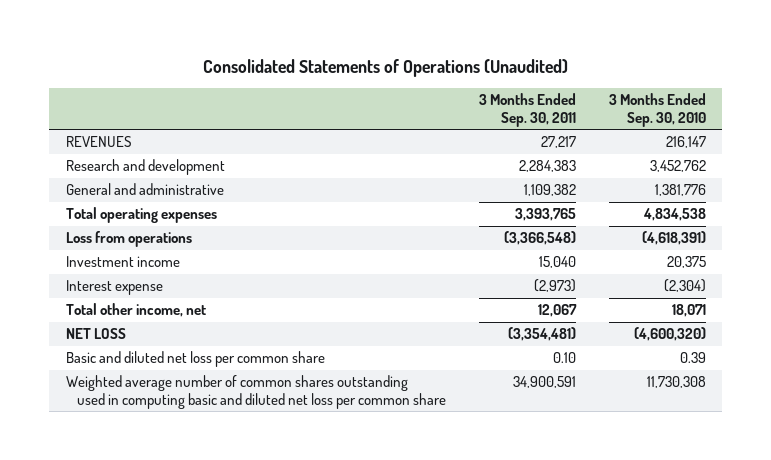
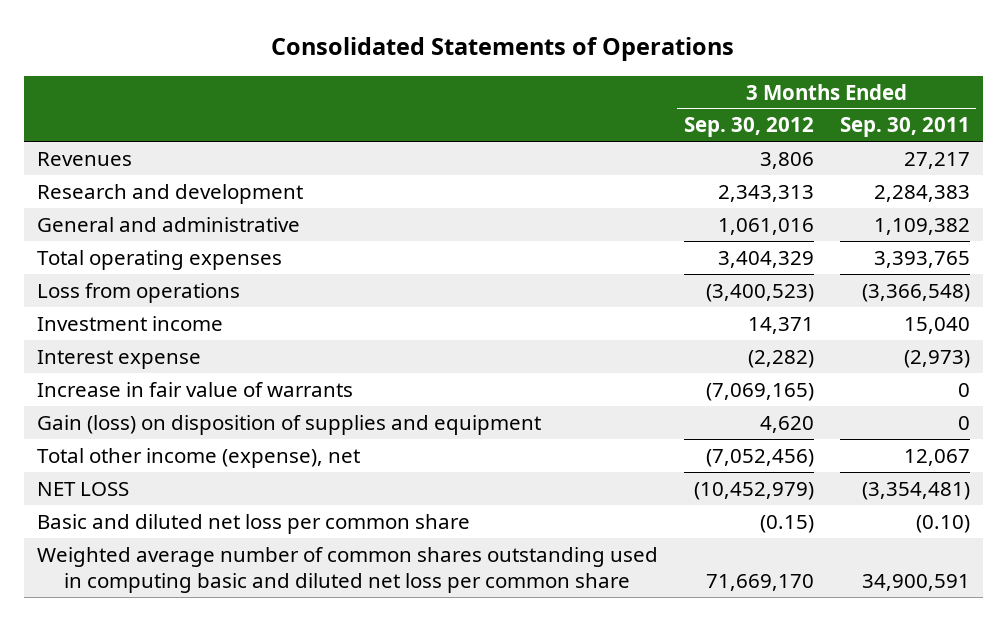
[202,58,568,77] Consolidated Statements of Operations (Unaudited) -> [271,37,735,62] Consolidated Statements of Operations
[608,93,706,128] 3 Months Ended Sep. 30, 2010 -> none
none -> [683,117,814,138] Sep. 30, 2012
[65,136,132,148] REVENUES -> [36,151,132,166] Revenues
none -> [36,381,353,397] Increase in fair value of warrants
none -> [36,414,541,435] Gain (loss) on disposition of supplies and equipment
[65,303,206,318] Total other income, net -> [36,447,360,468] Total other income (expense), net
[552,352,576,364] 0.10 -> [915,514,970,533] (0.10)

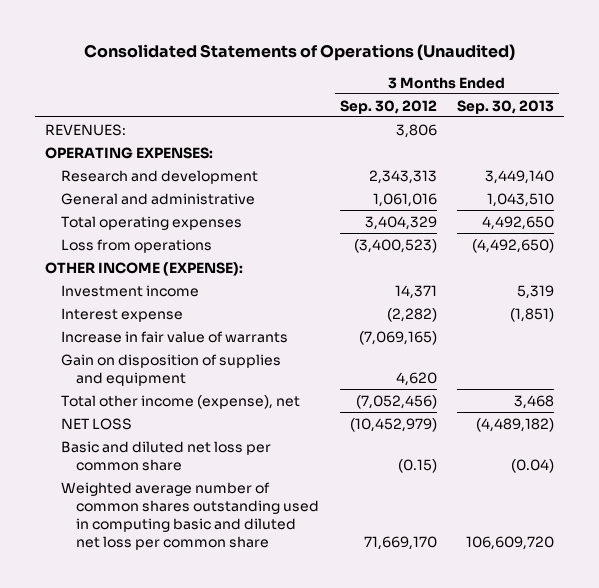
[271,37,735,62] Consolidated Statements of Operations -> [83,44,515,62] Consolidated Statements of Operations (Unaudited)
[839,117,970,138] Sep. 30, 2011 -> none
none -> [456,99,554,114] Sep. 30, 2013
[36,151,132,166] Revenues -> [45,123,127,136] REVENUES:
none -> [45,146,214,159] OPERATING EXPENSES:
none -> [45,261,244,276] OTHER INCOME (EXPENSE):
[36,414,541,435] Gain (loss) on disposition of supplies and equipment -> [60,353,281,386] Gain on disposition of supplies and equipment

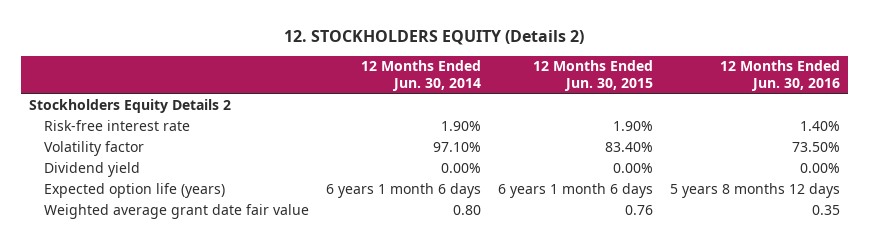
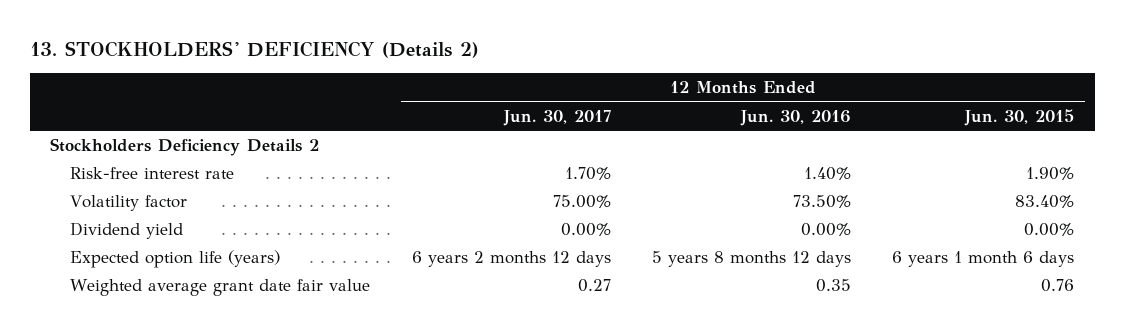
[284,30,585,46] 12. STOCKHOLDERS EQUITY (Details 2) -> [29,41,479,59] 13. STOCKHOLDERS' DEFICIENCY (Details 2)
[361,60,482,92] 12 Months Ended Jun. 30, 2014 -> none
none -> [502,109,611,126] Jun. 30, 2017
[29,99,232,114] Stockholders Equity Details 2 -> [50,138,320,157] Stockholders Deficiency Details 2

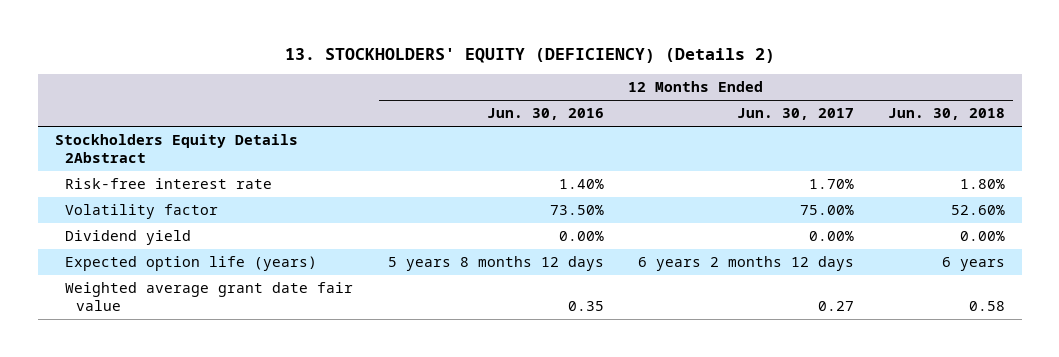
[29,41,479,59] 13. STOCKHOLDERS' DEFICIENCY (Details 2) -> [284,47,775,63] 13. STOCKHOLDERS' EQUITY (DEFICIENCY) (Details 2)
[964,108,1075,126] Jun. 30, 2015 -> none
none -> [887,108,1005,121] Jun. 30, 2018
[50,138,320,157] Stockholders Deficiency Details 2 -> [54,134,298,164] Stockholders Equity Details 2Abstract

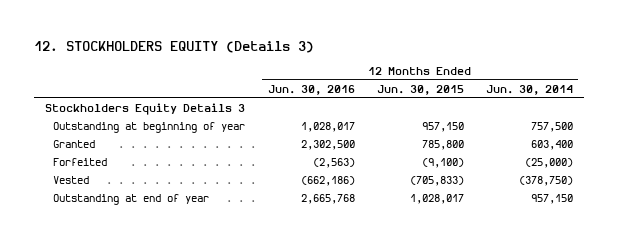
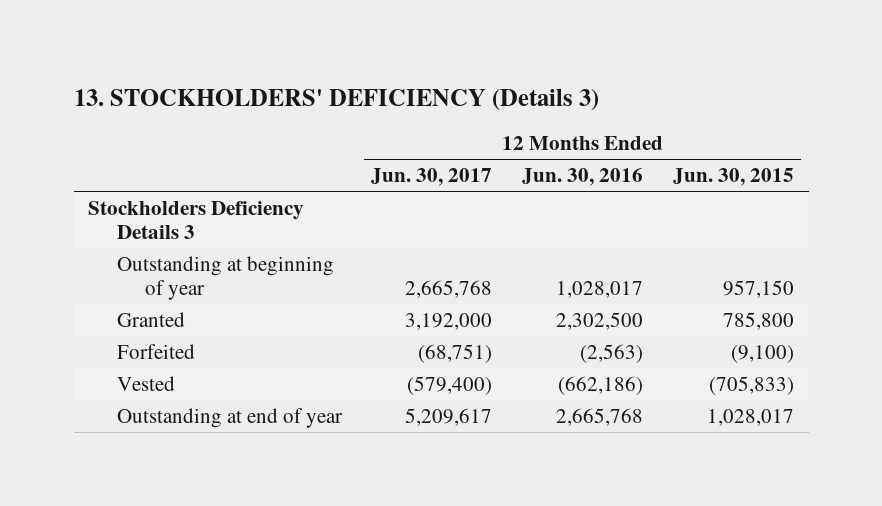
[34,40,315,53] 12. STOCKHOLDERS EQUITY (Details 3) -> [73,89,599,112] 13. STOCKHOLDERS' DEFICIENCY (Details 3)
[485,84,573,95] Jun. 30, 2014 -> none
none -> [371,168,493,187] Jun. 30, 2017
[45,103,246,116] Stockholders Equity Details 3 -> [88,200,305,240] Stockholders Deficiency Details 3

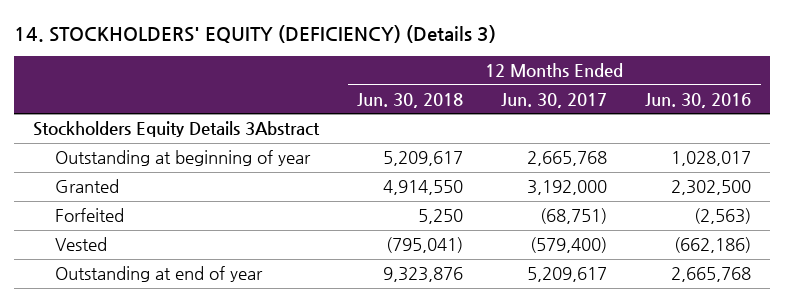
[73,89,599,112] 13. STOCKHOLDERS' DEFICIENCY (Details 3) -> [14,24,497,43] 14. STOCKHOLDERS' EQUITY (DEFICIENCY) (Details 3)
[672,168,794,187] Jun. 30, 2015 -> none
none -> [357,92,464,108] Jun. 30, 2018
[88,200,305,240] Stockholders Deficiency Details 3 -> [33,121,321,138] Stockholders Equity Details 3Abstract

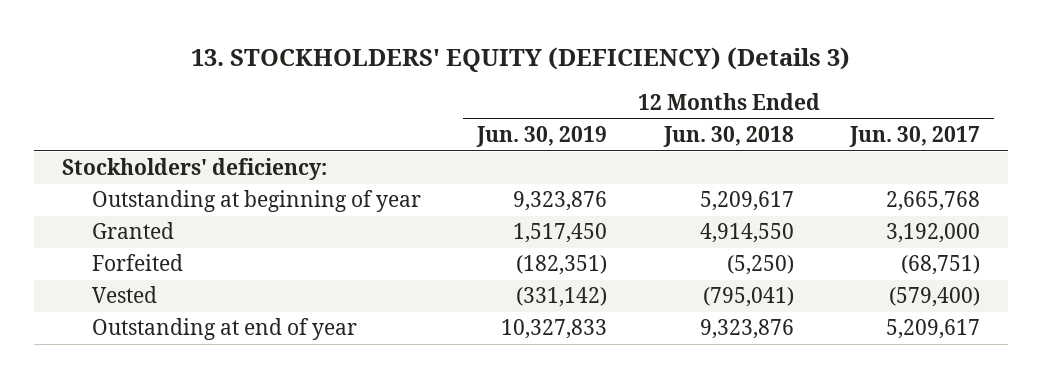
[14,24,497,43] 14. STOCKHOLDERS' EQUITY (DEFICIENCY) (Details 3) -> [191,47,851,73] 13. STOCKHOLDERS' EQUITY (DEFICIENCY) (Details 3)
[645,92,752,108] Jun. 30, 2016 -> none
none -> [476,126,608,148] Jun. 30, 2019
[33,121,321,138] Stockholders Equity Details 3Abstract -> none
none -> [62,158,328,181] Stockholders' deficiency:
[418,209,464,225] 5,250 -> [726,255,794,276] (5,250)

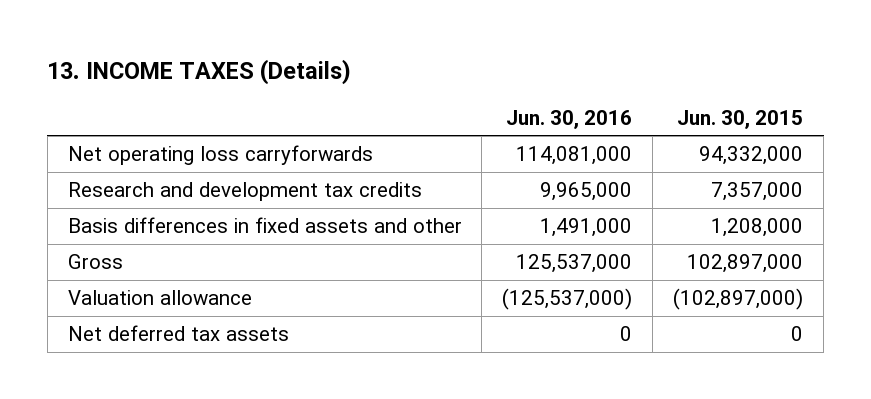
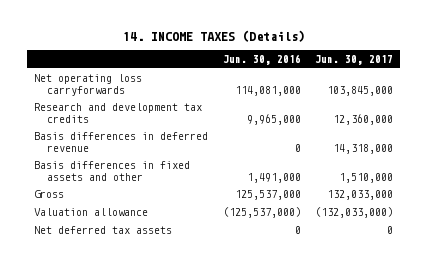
[47,59,352,86] 13. INCOME TAXES (Details) -> [122,29,305,42] 14. INCOME TAXES (Details)
[677,109,804,129] Jun. 30, 2015 -> none
none -> [315,55,394,66] Jun. 30, 2017
none -> [34,132,209,152] Basis differences in deferred revenue

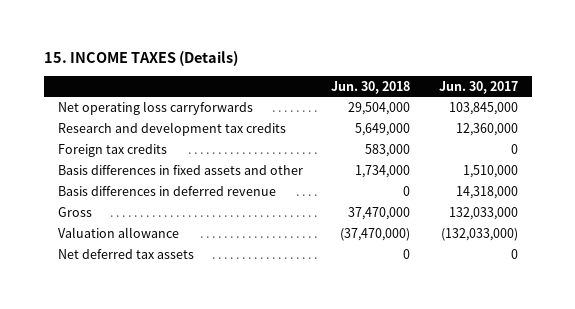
[122,29,305,42] 14. INCOME TAXES (Details) -> [43,51,238,67] 15. INCOME TAXES (Details)
[222,54,301,66] Jun. 30, 2016 -> none
none -> [331,80,411,94] Jun. 30, 2018
none -> [57,143,167,157] Foreign tax credits
[34,132,209,152] Basis differences in deferred revenue -> [57,185,276,196] Basis differences in deferred revenue

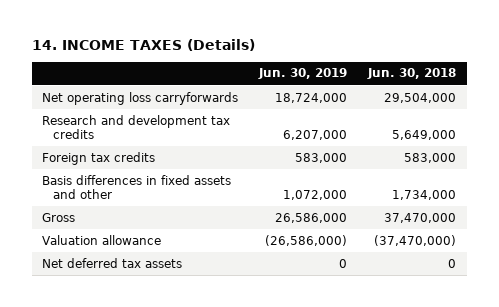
[43,51,238,67] 15. INCOME TAXES (Details) -> [31,38,255,51] 14. INCOME TAXES (Details)
[438,80,518,94] Jun. 30, 2017 -> none
none -> [258,68,348,80] Jun. 30, 2019
[57,185,276,196] Basis differences in deferred revenue -> none

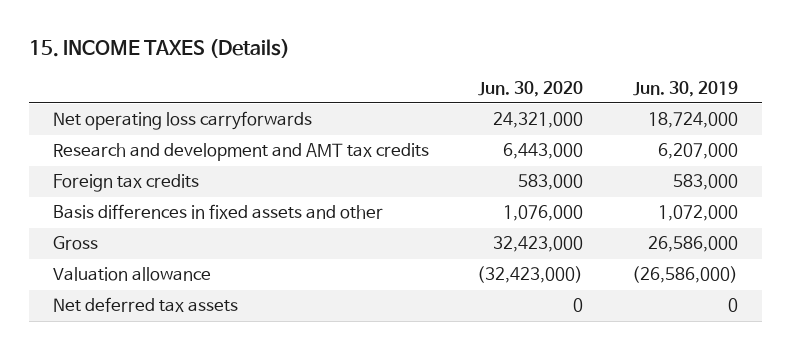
[31,38,255,51] 14. INCOME TAXES (Details) -> [28,39,290,59] 15. INCOME TAXES (Details)
[367,68,457,80] Jun. 30, 2018 -> none
none -> [478,80,584,97] Jun. 30, 2020
[42,114,231,139] Research and development tax credits -> [53,143,430,162] Research and development and AMT tax credits

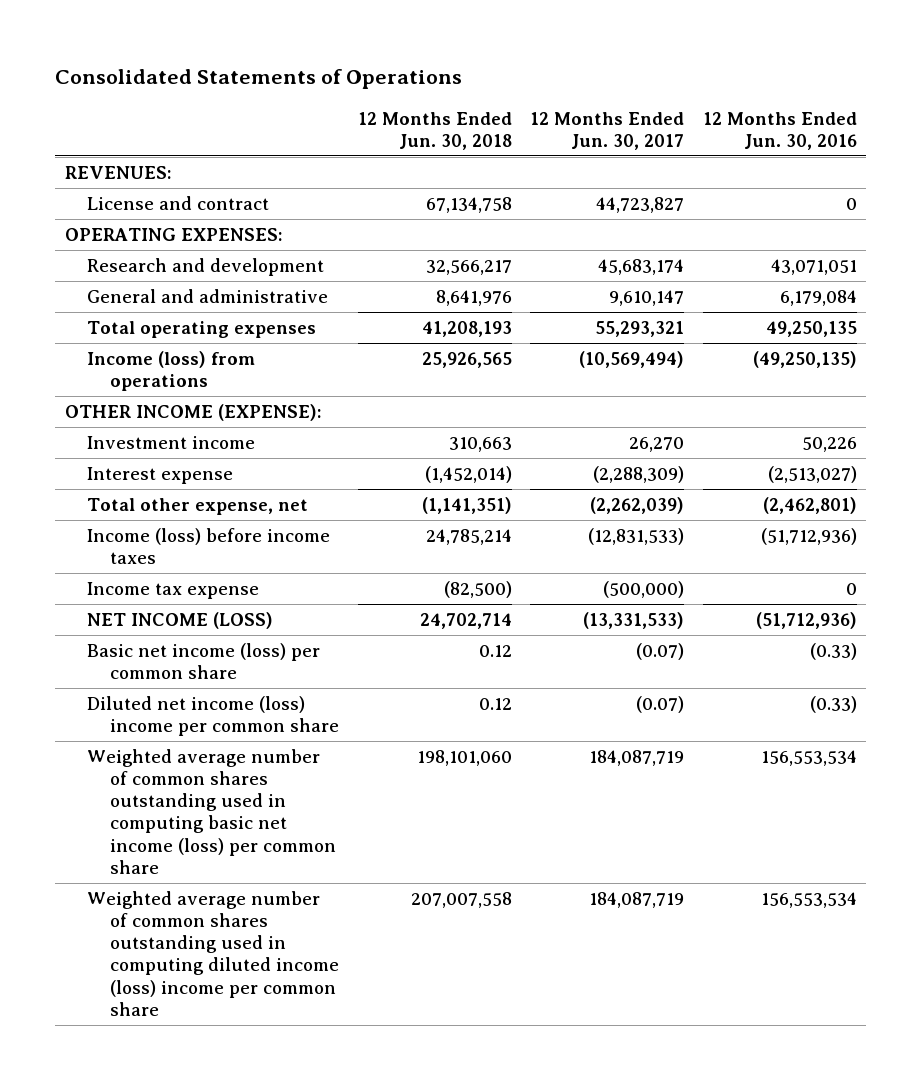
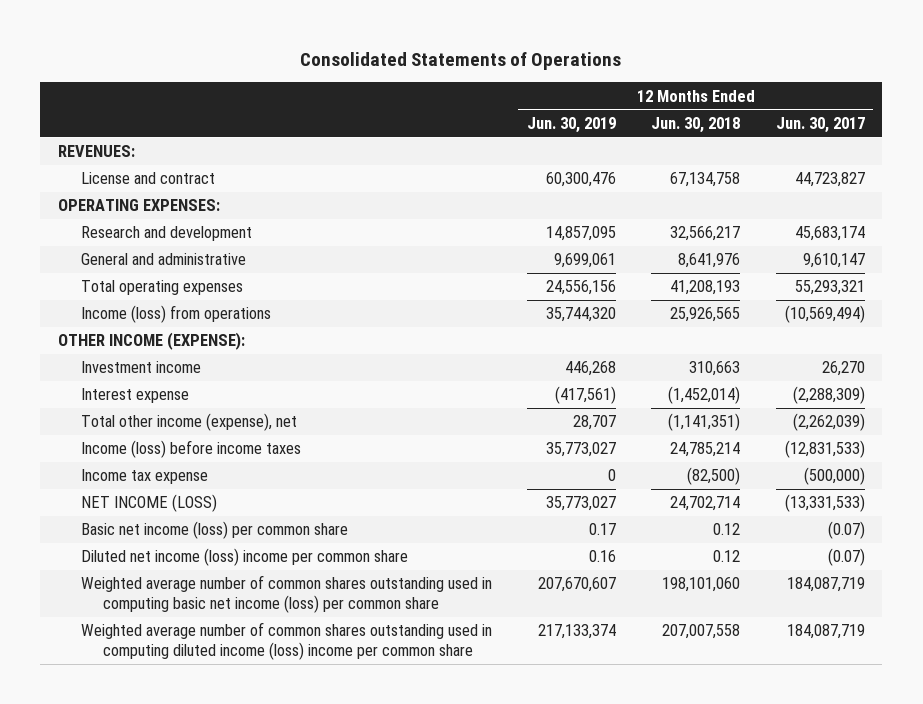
[703,111,858,150] 12 Months Ended Jun. 30, 2016 -> none
none -> [526,116,616,133] Jun. 30, 2019
[87,497,309,515] Total other expense, net -> [80,413,297,432] Total other income (expense), net

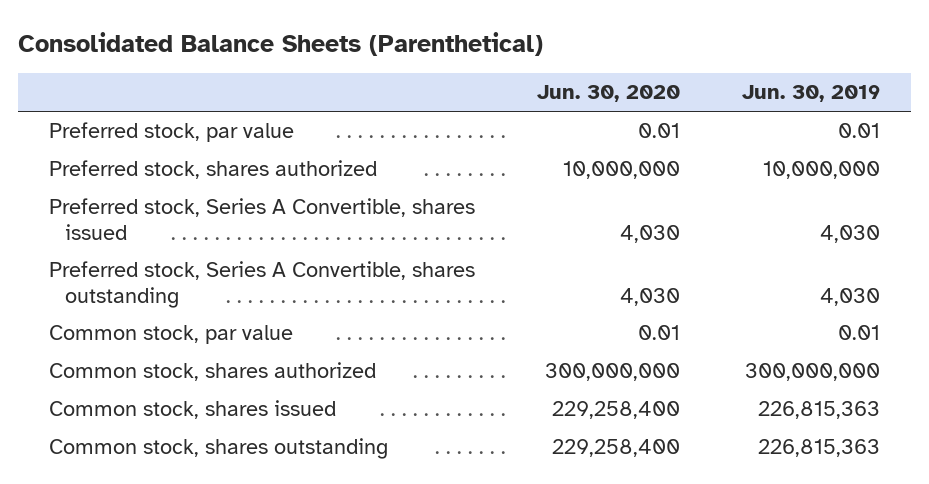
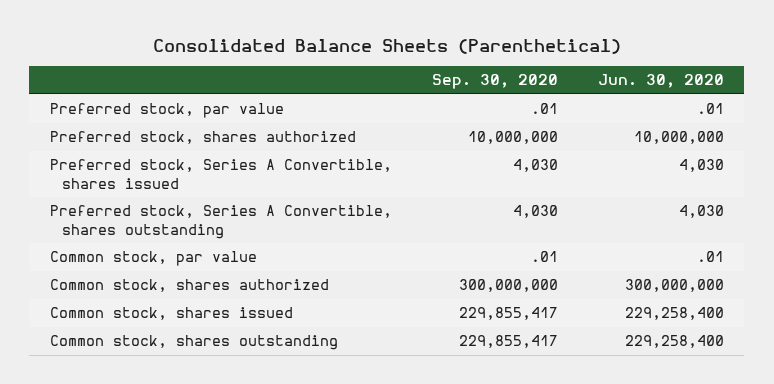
[741,85,880,103] Jun. 30, 2019 -> none
none -> [431,74,558,90] Sep. 30, 2020
[638,123,681,139] 0.01 -> [696,103,724,115] .01
[638,325,681,341] 0.01 -> [696,251,724,263] .01

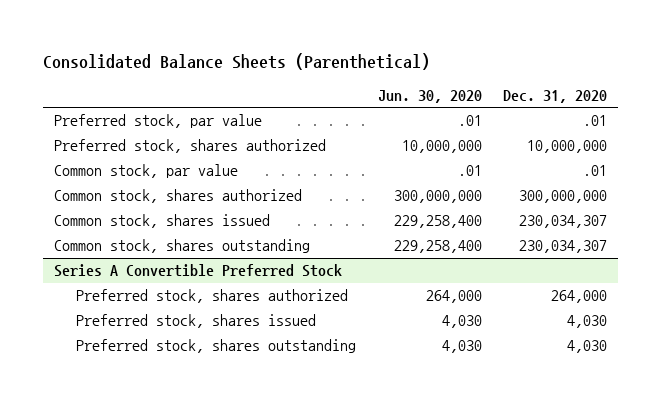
[431,74,558,90] Sep. 30, 2020 -> none
none -> [503,89,608,103] Dec. 31, 2020
[49,159,392,189] Preferred stock, Series A Convertible, shares issued -> none
[49,205,392,239] Preferred stock, Series A Convertible, shares outstanding -> none
none -> [54,264,343,278] Series A Convertible Preferred Stock
none -> [76,289,349,304] Preferred stock, shares authorized
none -> [76,314,317,329] Preferred stock, shares issued
none -> [76,339,357,354] Preferred stock, shares outstanding

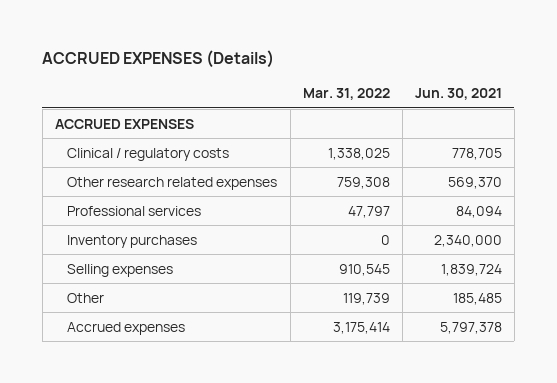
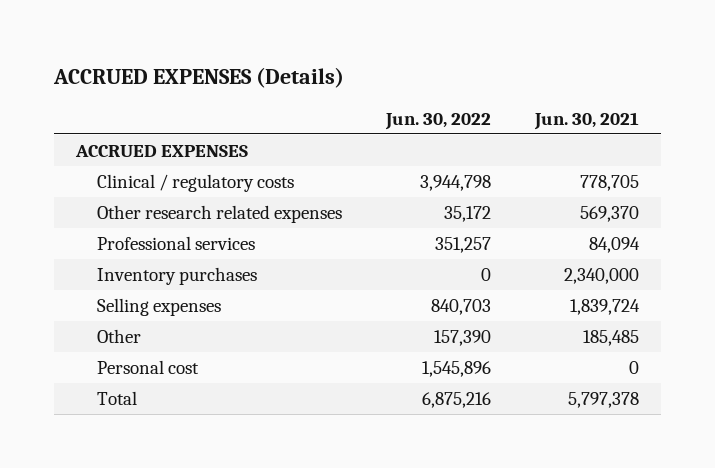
[302,88,390,101] Mar. 31, 2022 -> none
none -> [385,112,492,130] Jun. 30, 2022
none -> [97,359,200,374] Personal cost
[67,321,186,335] Accrued expenses -> [97,390,138,405] Total

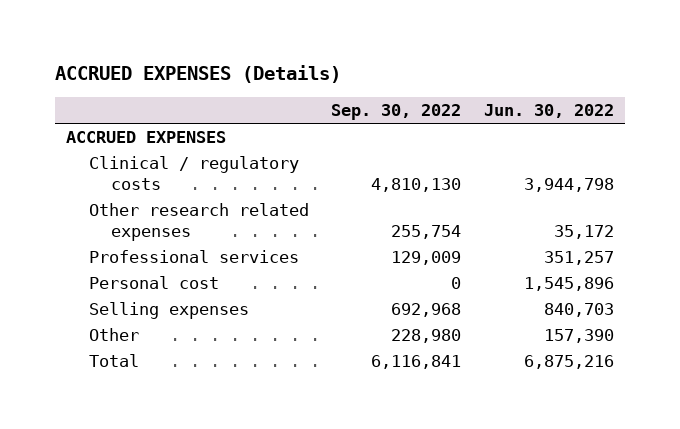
[534,111,640,130] Jun. 30, 2021 -> none
none -> [331,103,462,120] Sep. 30, 2022
[97,266,258,285] Inventory purchases -> none
[97,359,200,374] Personal cost -> [88,276,219,290] Personal cost

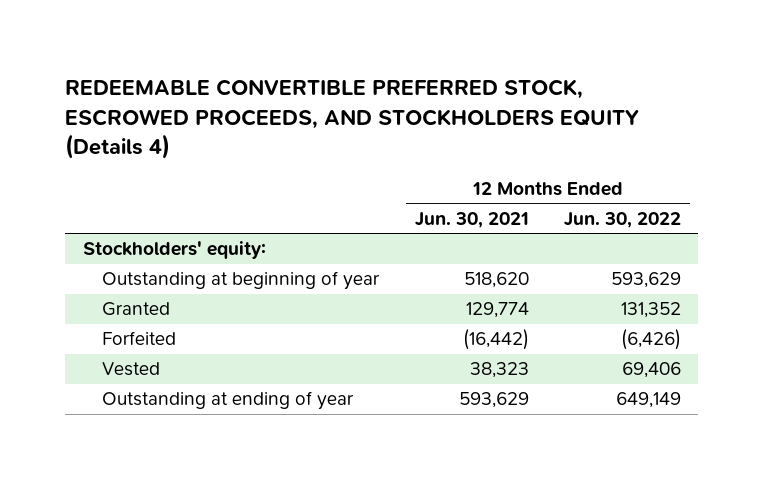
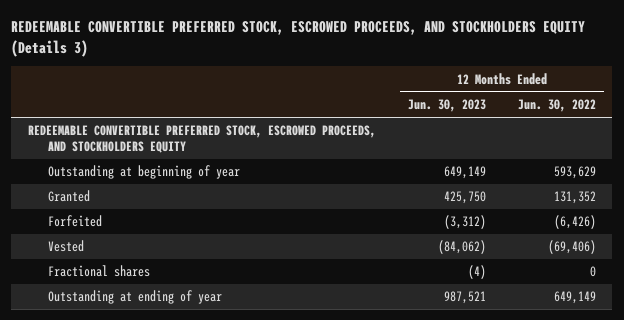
[65,79,640,160] REDEEMABLE CONVERTIBLE PREFERRED STOCK, ESCROWED PROCEEDS, AND STOCKHOLDERS EQUITY (Details 4) -> [11,21,586,57] REDEEMABLE CONVERTIBLE PREFERRED STOCK, ESCROWED PROCEEDS, AND STOCKHOLDERS EQUITY (Details 3)
[414,211,529,228] Jun. 30, 2021 -> none
none -> [407,99,486,113] Jun. 30, 2023
[83,241,267,260] Stockholders' equity: -> none
none -> [27,125,376,153] REDEEMABLE CONVERTIBLE PREFERRED STOCK, ESCROWED PROCEEDS, AND STOCKHOLDERS EQUITY
[621,362,681,379] 69,406 -> [548,240,597,255] (69,406)
none -> [48,265,151,278] Fractional shares

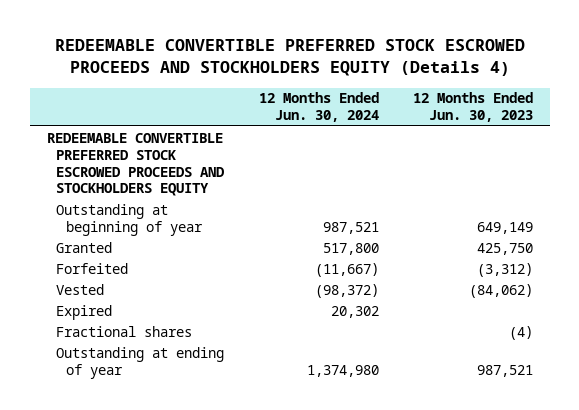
[11,21,586,57] REDEEMABLE CONVERTIBLE PREFERRED STOCK, ESCROWED PROCEEDS, AND STOCKHOLDERS EQUITY (Details 3) -> [54,39,525,77] REDEEMABLE CONVERTIBLE PREFERRED STOCK ESCROWED PROCEEDS AND STOCKHOLDERS EQUITY (Details 4)
[518,99,597,113] Jun. 30, 2022 -> none
none -> [258,92,379,123] 12 Months Ended Jun. 30, 2024
[27,125,376,153] REDEEMABLE CONVERTIBLE PREFERRED STOCK, ESCROWED PROCEEDS, AND STOCKHOLDERS EQUITY -> [46,132,225,197] REDEEMABLE CONVERTIBLE PREFERRED STOCK ESCROWED PROCEEDS AND STOCKHOLDERS EQUITY
none -> [56,304,113,320] Expired

